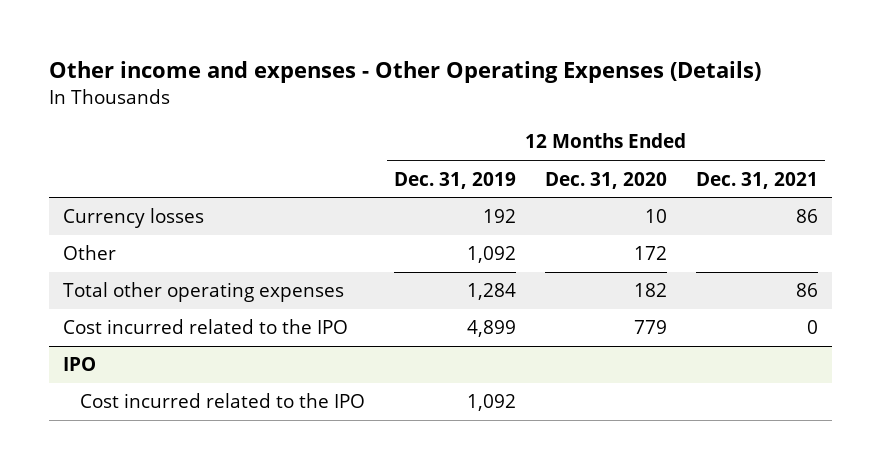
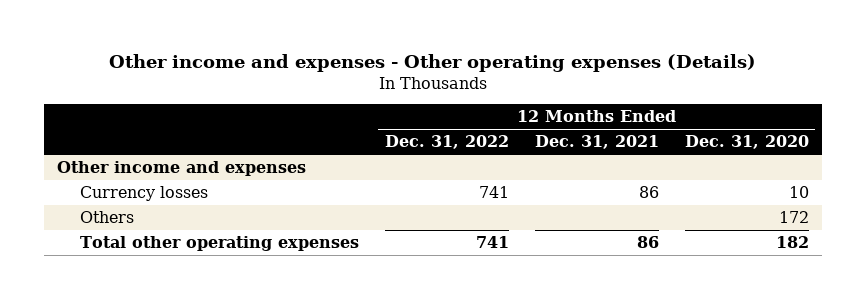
[48,61,761,84] Other income and expenses - Other Operating Expenses (Details) -> [108,53,756,72] Other income and expenses - Other operating expenses (Details)
[393,171,516,189] Dec. 31, 2019 -> none
none -> [384,135,509,150] Dec. 31, 2022
none -> [57,161,307,177] Other income and expenses
[63,245,117,261] Other -> [79,211,134,224] Others
[63,319,349,335] Cost incurred related to the IPO -> none
[63,357,97,372] IPO -> none
[79,393,365,409] Cost incurred related to the IPO -> none

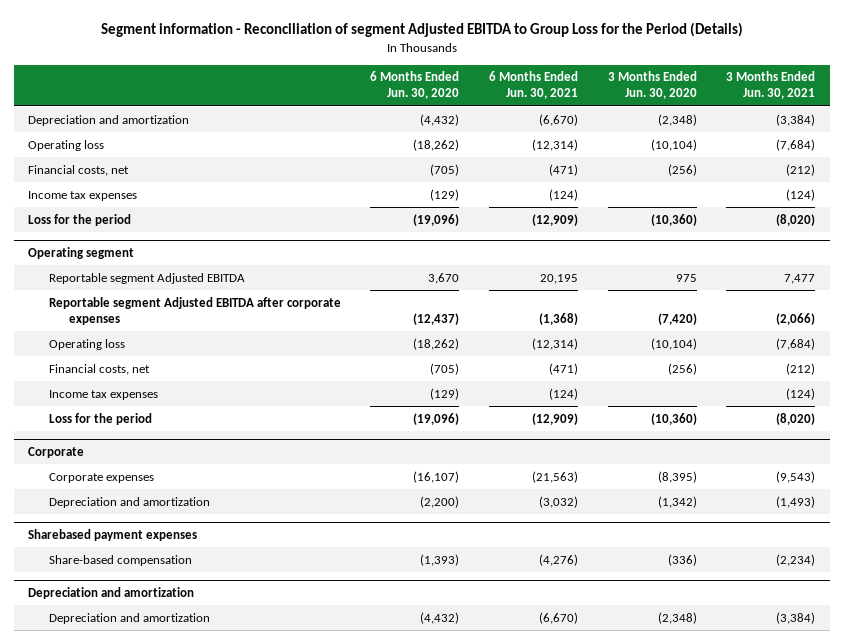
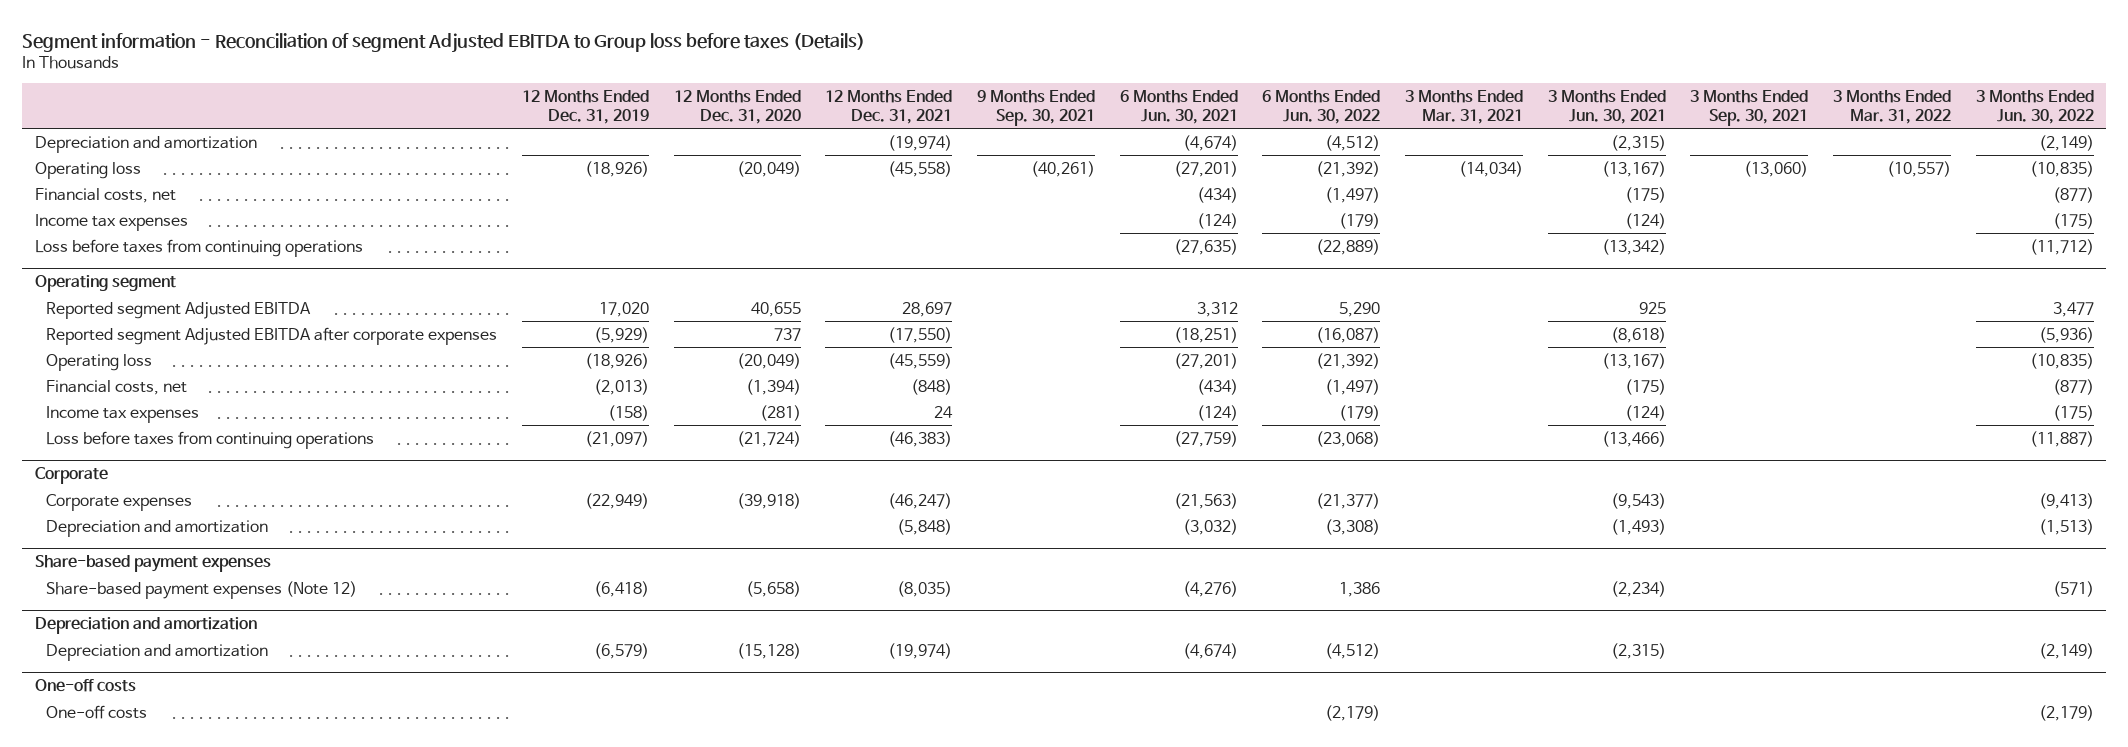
[100,21,743,37] Segment information - Reconciliation of segment Adjusted EBITDA to Group Loss for the Period (Details) -> [22,32,866,53] Segment information - Reconciliation of segment Adjusted EBITDA to Group loss before taxes (Details)
[370,71,460,100] 6 Months Ended Jun. 30, 2020 -> none
[607,71,697,100] 3 Months Ended Jun. 30, 2020 -> none
none -> [522,90,650,124] 12 Months Ended Dec. 31, 2019
none -> [673,90,801,124] 12 Months Ended Dec. 31, 2020
none -> [825,90,953,124] 12 Months Ended Dec. 31, 2021
none -> [977,90,1096,126] 9 Months Ended Sep. 30, 2021
none -> [1262,90,1381,124] 6 Months Ended Jun. 30, 2022
none -> [1404,90,1523,124] 3 Months Ended Mar. 31, 2021
none -> [1690,90,1809,126] 3 Months Ended Sep. 30, 2021
none -> [1832,90,1951,124] 3 Months Ended Mar. 31, 2022
none -> [1975,90,2094,124] 3 Months Ended Jun. 30, 2022
[538,113,578,126] (6,670) -> [1182,134,1238,151] (4,674)
[776,113,816,126] (3,384) -> [1610,134,1666,151] (2,315)
[531,138,578,151] (12,314) -> [1173,160,1238,177] (27,201)
[776,138,816,151] (7,684) -> [1601,160,1666,177] (13,167)
[548,163,578,176] (471) -> [1196,186,1238,203] (434)
[786,163,816,176] (212) -> [1624,186,1666,203] (175)
[28,213,132,226] Loss for the period -> none
none -> [34,238,363,257] Loss before taxes from continuing operations
[48,272,245,284] Reportable segment Adjusted EBITDA -> [46,301,312,319] Reported segment Adjusted EBITDA
[539,273,578,284] 20,195 -> [1196,301,1238,317] 3,312
[784,273,816,284] 7,477 -> [1638,301,1666,314] 925
[48,296,341,325] Reportable segment Adjusted EBITDA after corporate expenses -> [46,326,498,345] Reported segment Adjusted EBITDA after corporate expenses
[538,312,578,325] (1,368) -> [1173,326,1238,343] (18,251)
[776,312,816,325] (2,066) -> [1610,326,1666,343] (8,618)
[531,337,578,350] (12,314) -> [1173,352,1238,369] (27,201)
[776,337,816,350] (7,684) -> [1601,352,1666,369] (13,167)
[548,362,578,375] (471) -> [1196,378,1238,395] (434)
[786,362,816,375] (212) -> [1624,378,1666,395] (175)
[48,412,152,425] Loss for the period -> none
none -> [46,430,375,449] Loss before taxes from continuing operations
[28,528,198,541] Sharebased payment expenses -> [34,555,271,573] Share-based payment expenses
[48,554,192,566] Share-based compensation -> [46,580,358,599] Share-based payment expenses (Note 12)
[538,611,578,624] (6,670) -> [1182,642,1238,659] (4,674)
[776,611,816,624] (3,384) -> [1610,642,1666,659] (2,315)
none -> [34,679,136,693] One-off costs
none -> [46,704,148,719] One-off costs

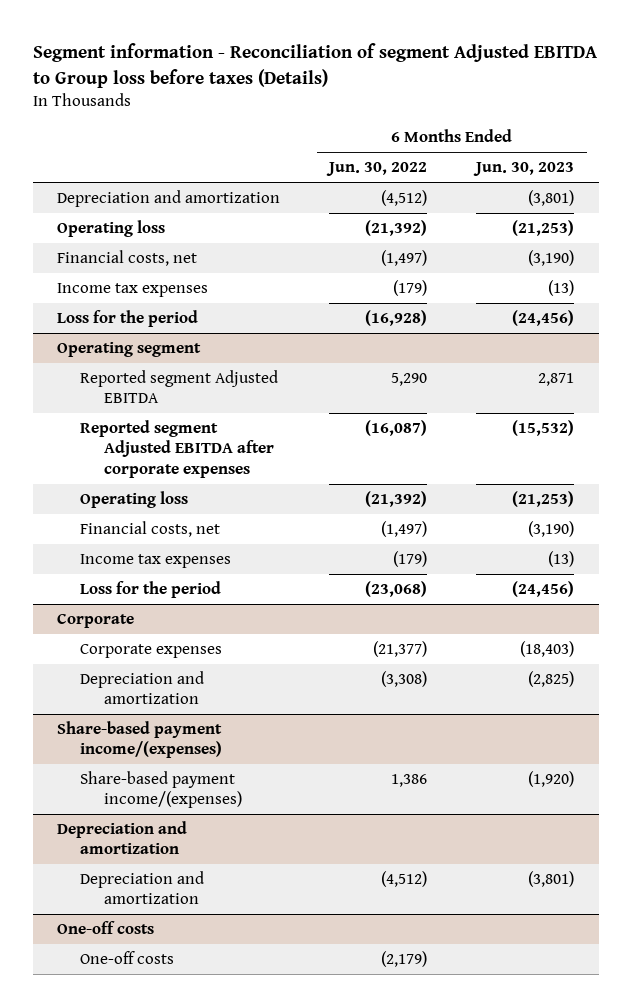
[522,90,650,124] 12 Months Ended Dec. 31, 2019 -> none
[673,90,801,124] 12 Months Ended Dec. 31, 2020 -> none
[825,90,953,124] 12 Months Ended Dec. 31, 2021 -> none
[977,90,1096,126] 9 Months Ended Sep. 30, 2021 -> none
[1119,90,1238,124] 6 Months Ended Jun. 30, 2021 -> none
[1404,90,1523,124] 3 Months Ended Mar. 31, 2021 -> none
[1547,90,1666,124] 3 Months Ended Jun. 30, 2021 -> none
[1690,90,1809,126] 3 Months Ended Sep. 30, 2021 -> none
[1832,90,1951,124] 3 Months Ended Mar. 31, 2022 -> none
[1975,90,2094,124] 3 Months Ended Jun. 30, 2022 -> none
none -> [473,162,575,177] Jun. 30, 2023
[34,238,363,257] Loss before taxes from continuing operations -> none
none -> [57,310,199,328] Loss for the period
[46,430,375,449] Loss before taxes from continuing operations -> [80,581,222,599] Loss for the period
[34,555,271,573] Share-based payment expenses -> [57,721,223,759] Share-based payment income/(expenses)
[46,580,358,599] Share-based payment expenses (Note 12) -> [80,771,242,809] Share-based payment income/(expenses)

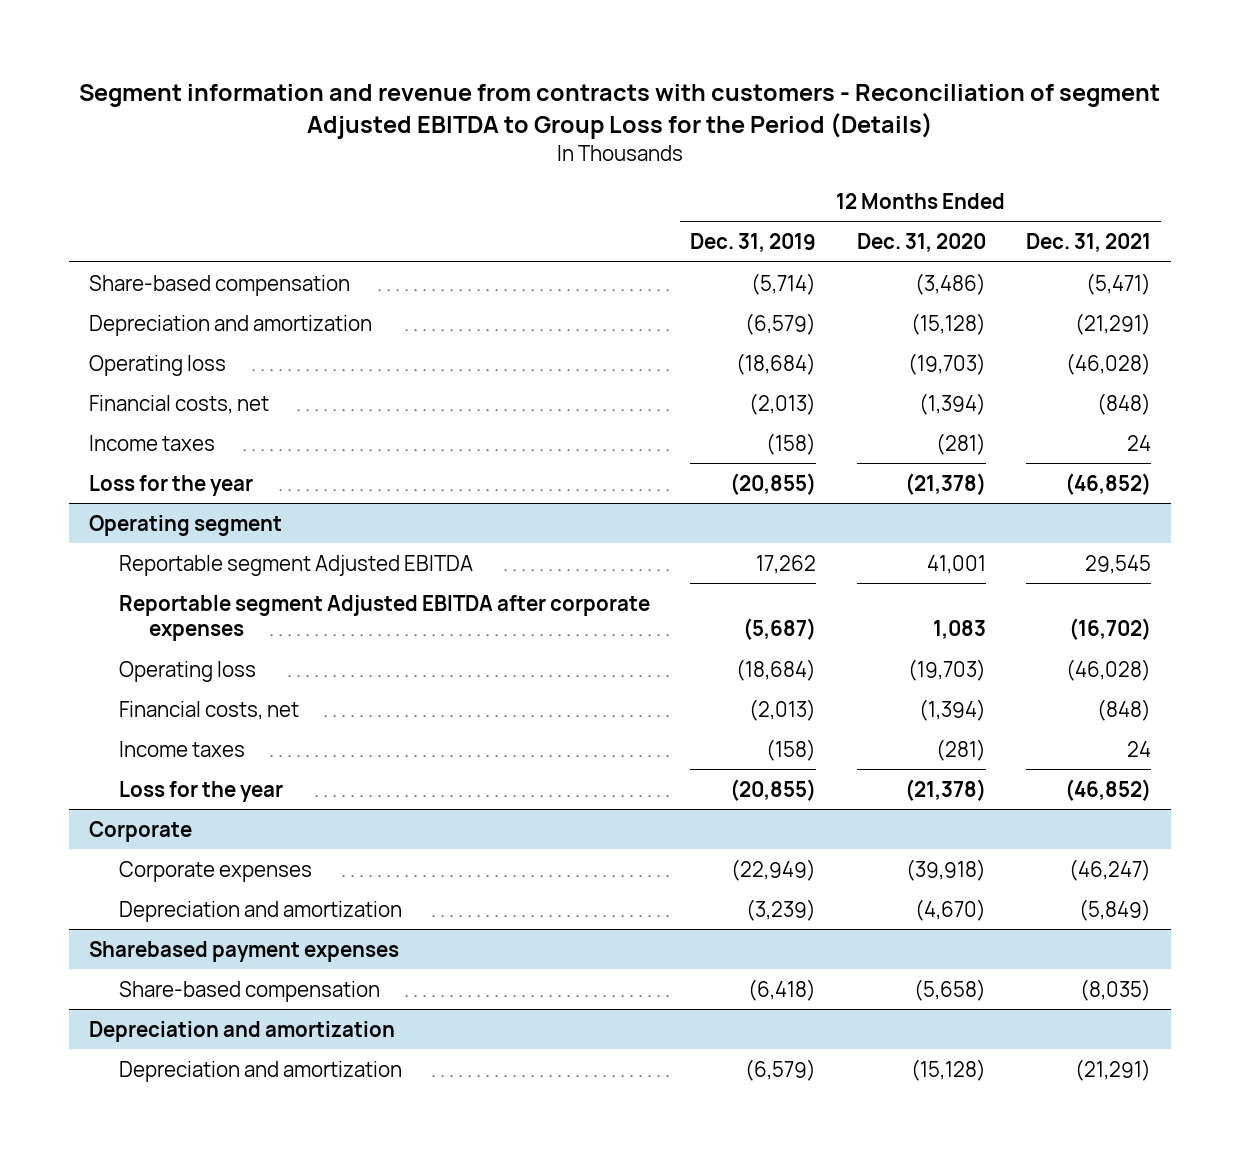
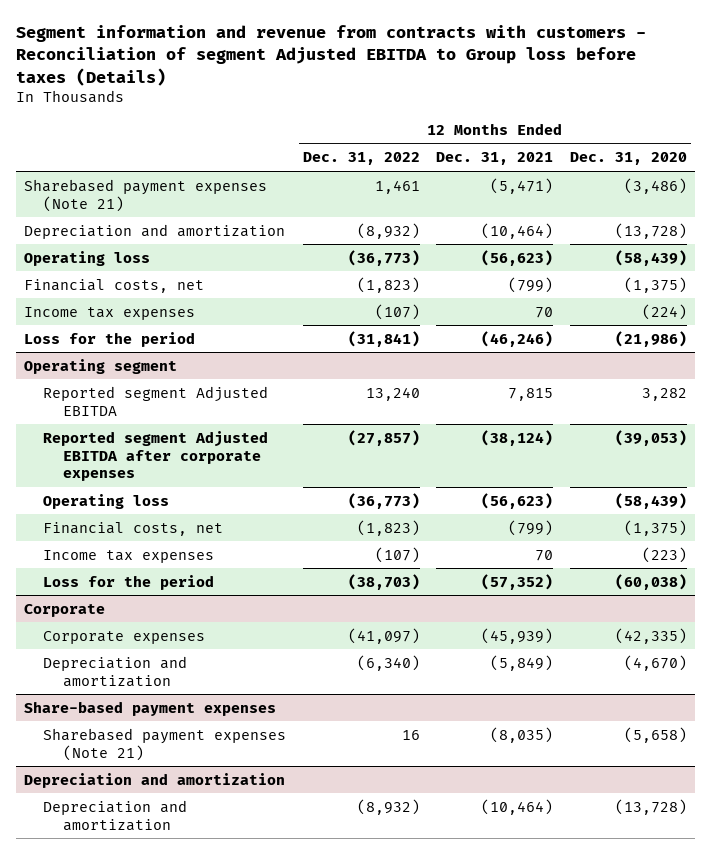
[79,84,1161,139] Segment information and revenue from contracts with customers - Reconciliation of segment Adjusted EBITDA to Group Loss for the Period (Details) -> [15,25,646,86] Segment information and revenue from contracts with customers - Reconciliation of segment Adjusted EBITDA to Group loss before taxes (Details)
[690,232,817,252] Dec. 31, 2019 -> none
none -> [302,152,420,166] Dec. 31, 2022
[89,274,351,296] Share-based compensation -> [24,178,268,212] Sharebased payment expenses (Note 21)
[910,312,986,335] (15,128) -> [614,222,687,239] (13,728)
[1074,312,1151,335] (21,291) -> [481,222,554,239] (10,464)
[907,352,986,375] (19,703) -> [614,249,687,266] (58,439)
[1065,352,1151,375] (46,028) -> [481,249,554,266] (56,623)
[918,392,986,415] (1,394) -> [623,276,687,293] (1,375)
[1096,392,1151,415] (848) -> [508,276,554,293] (799)
[89,434,216,451] Income taxes -> [24,306,196,320] Income tax expenses
[935,432,986,455] (281) -> [641,303,687,320] (224)
[1126,434,1151,451] 24 -> [535,306,554,318] 70
[89,474,254,496] Loss for the year -> [24,331,196,347] Loss for the period
[904,472,986,495] (21,378) -> [614,330,687,347] (21,986)
[1064,472,1151,495] (46,852) -> [481,330,554,347] (46,246)
[119,554,474,576] Reportable segment Adjusted EBITDA -> [43,385,269,416] Reported segment Adjusted EBITDA
[926,554,986,574] 41,001 -> [641,387,687,401] 3,282
[1084,554,1151,574] 29,545 -> [508,387,554,401] 7,815
[119,594,651,641] Reportable segment Adjusted EBITDA after corporate expenses -> [43,430,269,482] Reported segment Adjusted EBITDA after corporate expenses
[932,619,986,639] 1,083 -> [614,429,687,446] (39,053)
[1068,617,1151,640] (16,702) -> [481,429,554,446] (38,124)
[907,658,986,681] (19,703) -> [614,492,687,509] (58,439)
[1065,658,1151,681] (46,028) -> [481,492,554,509] (56,623)
[918,698,986,721] (1,394) -> [623,519,687,536] (1,375)
[1096,698,1151,721] (848) -> [508,519,554,536] (799)
[119,740,246,757] Income taxes -> [43,549,215,563] Income tax expenses
[935,738,986,761] (281) -> [641,546,687,563] (223)
[1126,740,1151,757] 24 -> [535,549,554,561] 70
[119,780,284,802] Loss for the year -> [43,574,215,590] Loss for the period
[904,778,986,801] (21,378) -> [614,573,687,590] (60,038)
[1064,778,1151,801] (46,852) -> [481,573,554,590] (57,352)
[905,858,986,881] (39,918) -> [614,627,687,644] (42,335)
[1068,858,1151,881] (46,247) -> [481,627,554,644] (45,939)
[89,940,400,962] Sharebased payment expenses -> [24,700,277,716] Share-based payment expenses
[119,980,381,1002] Share-based compensation -> [43,727,287,761] Sharebased payment expenses (Note 21)
[910,1058,986,1081] (15,128) -> [614,798,687,815] (13,728)
[1074,1058,1151,1081] (21,291) -> [481,798,554,815] (10,464)

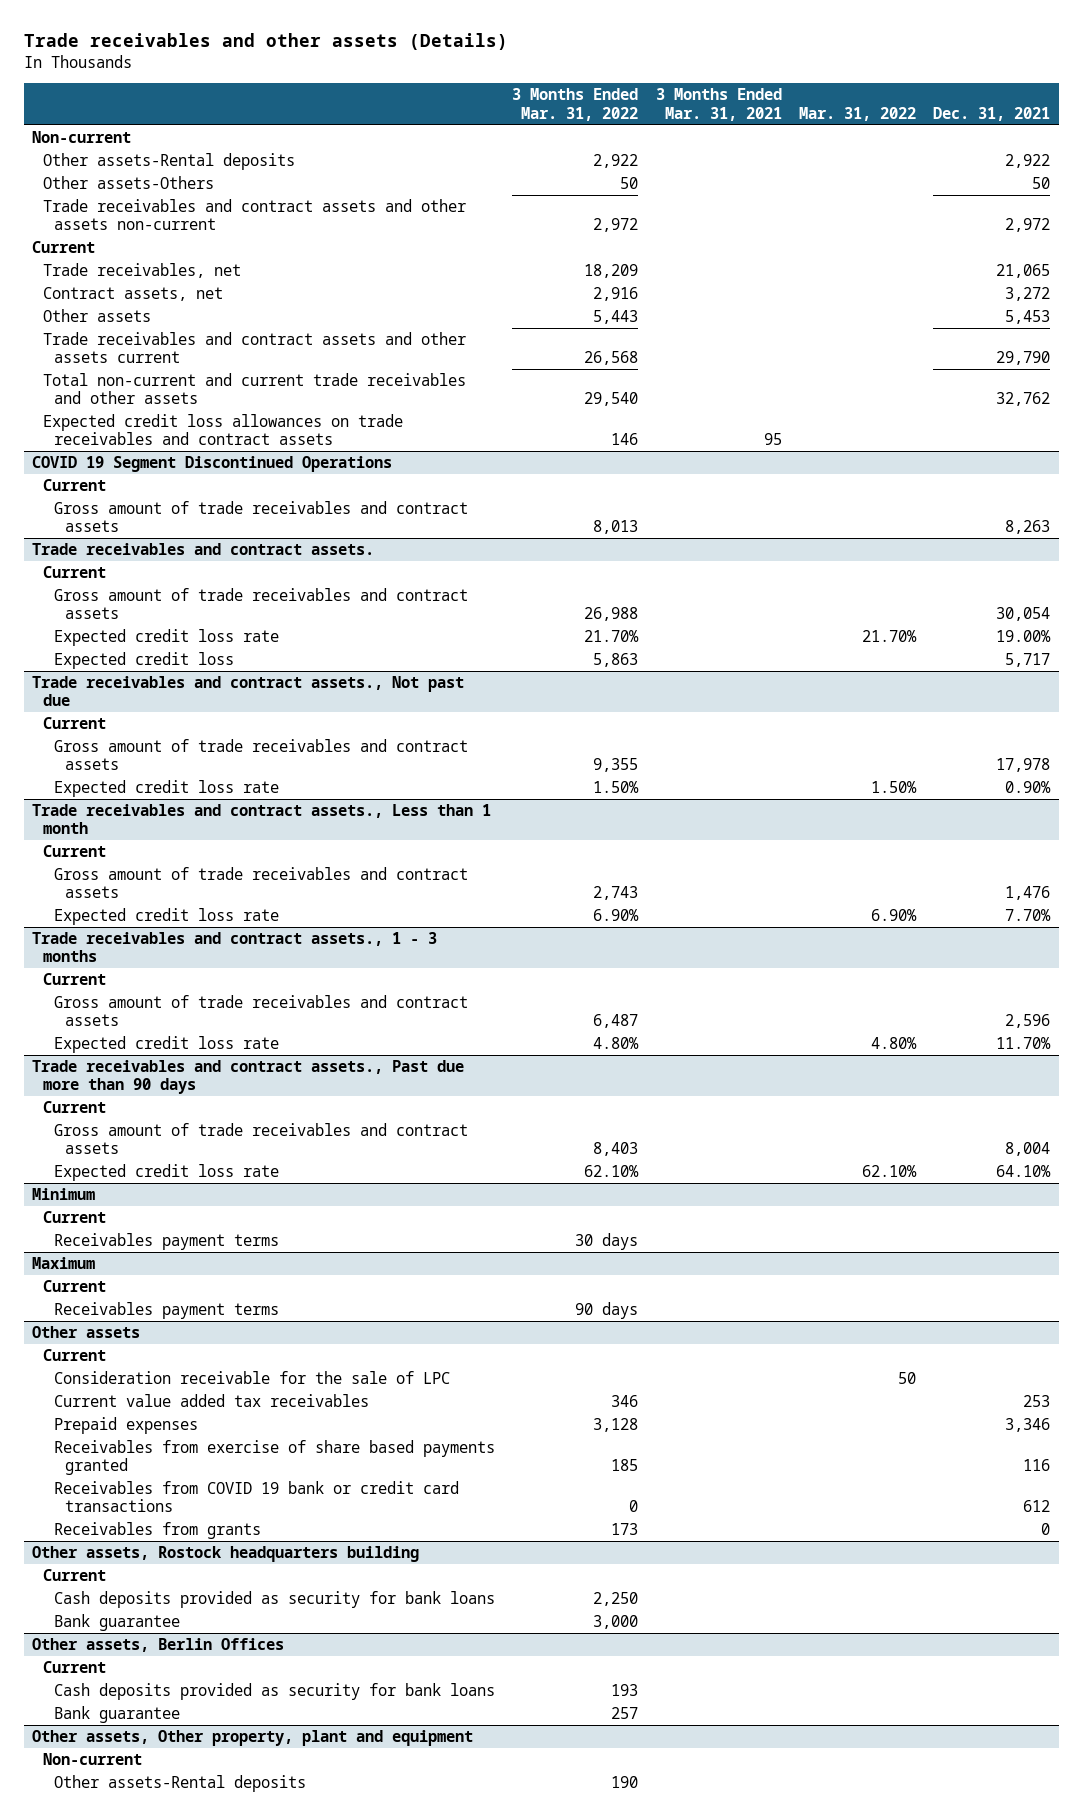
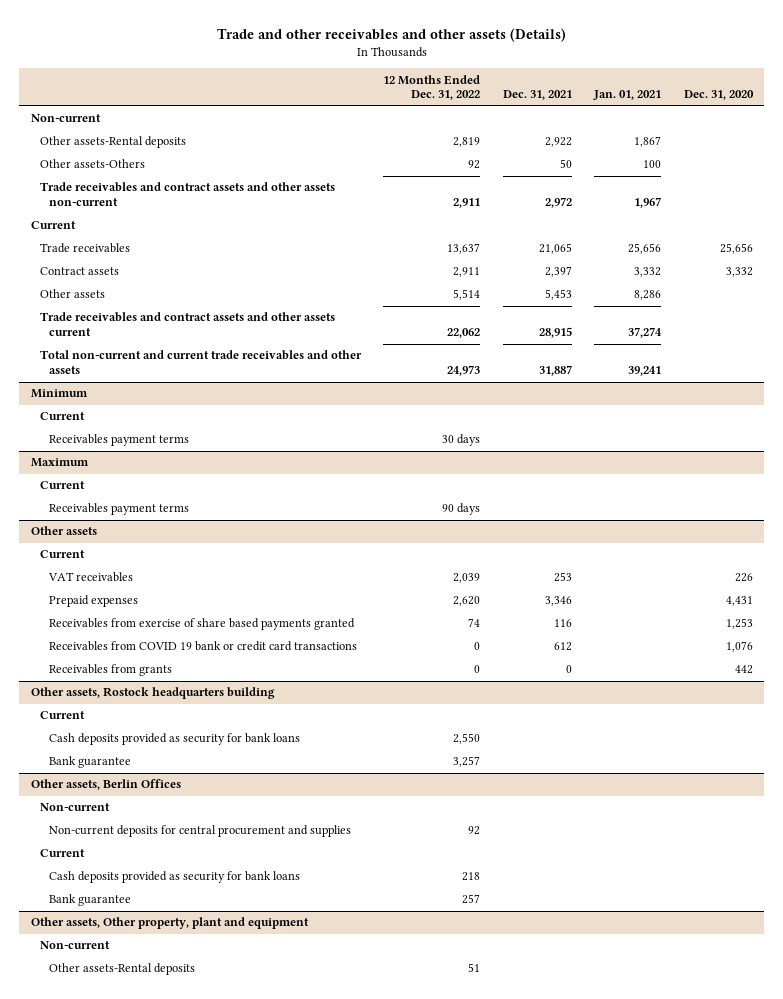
[23,33,508,51] Trade receivables and other assets (Details) -> [216,27,566,42] Trade and other receivables and other assets (Details)
[512,88,639,121] 3 Months Ended Mar. 31, 2022 -> none
[655,88,782,121] 3 Months Ended Mar. 31, 2021 -> none
[798,106,916,121] Mar. 31, 2022 -> none
none -> [383,74,481,101] 12 Months Ended Dec. 31, 2022
none -> [593,90,662,101] Jan. 01, 2021
none -> [683,90,754,101] Dec. 31, 2020
[43,262,242,278] Trade receivables, net -> [39,243,130,254] Trade receivables
[43,286,224,301] Contract assets, net -> [39,267,119,276] Contract assets
[1005,286,1051,301] 3,272 -> [544,266,572,278] 2,397
[43,413,404,446] Expected credit loss allowances on trade receivables and contract assets -> none
[32,455,393,472] COVID 19 Segment Discontinued Operations -> none
[43,478,107,491] Current -> none
[54,500,469,533] Gross amount of trade receivables and contract assets -> none
[32,542,375,555] Trade receivables and contract assets. -> none
[43,565,107,578] Current -> none
[54,587,469,620] Gross amount of trade receivables and contract assets -> none
[54,628,280,646] Expected credit loss rate -> none
[54,651,235,669] Expected credit loss -> none
[32,675,465,707] Trade receivables and contract assets., Not past due -> none
[43,716,107,729] Current -> none
[54,738,469,771] Gross amount of trade receivables and contract assets -> none
[54,779,280,797] Expected credit loss rate -> none
[32,803,492,835] Trade receivables and contract assets., Less than 1 month -> none
[43,844,107,857] Current -> none
[54,866,469,899] Gross amount of trade receivables and contract assets -> none
[54,907,280,925] Expected credit loss rate -> none
[32,931,438,963] Trade receivables and contract assets., 1 - 3 months -> none
[43,972,107,985] Current -> none
[54,994,469,1027] Gross amount of trade receivables and contract assets -> none
[54,1035,280,1053] Expected credit loss rate -> none
[32,1059,465,1095] Trade receivables and contract assets., Past due more than 90 days -> none
[43,1100,107,1113] Current -> none
[54,1122,469,1155] Gross amount of trade receivables and contract assets -> none
[54,1163,280,1181] Expected credit loss rate -> none
[996,351,1051,366] 29,790 -> [538,327,572,339] 28,915
[996,392,1051,407] 32,762 -> [538,365,572,377] 31,887
[54,1370,451,1384] Consideration receivable for the sale of LPC -> none
[54,1393,370,1407] Current value added tax receivables -> [47,572,133,583] VAT receivables
none -> [39,803,110,812] Non-current
none -> [48,825,351,838] Non-current deposits for central procurement and supplies

